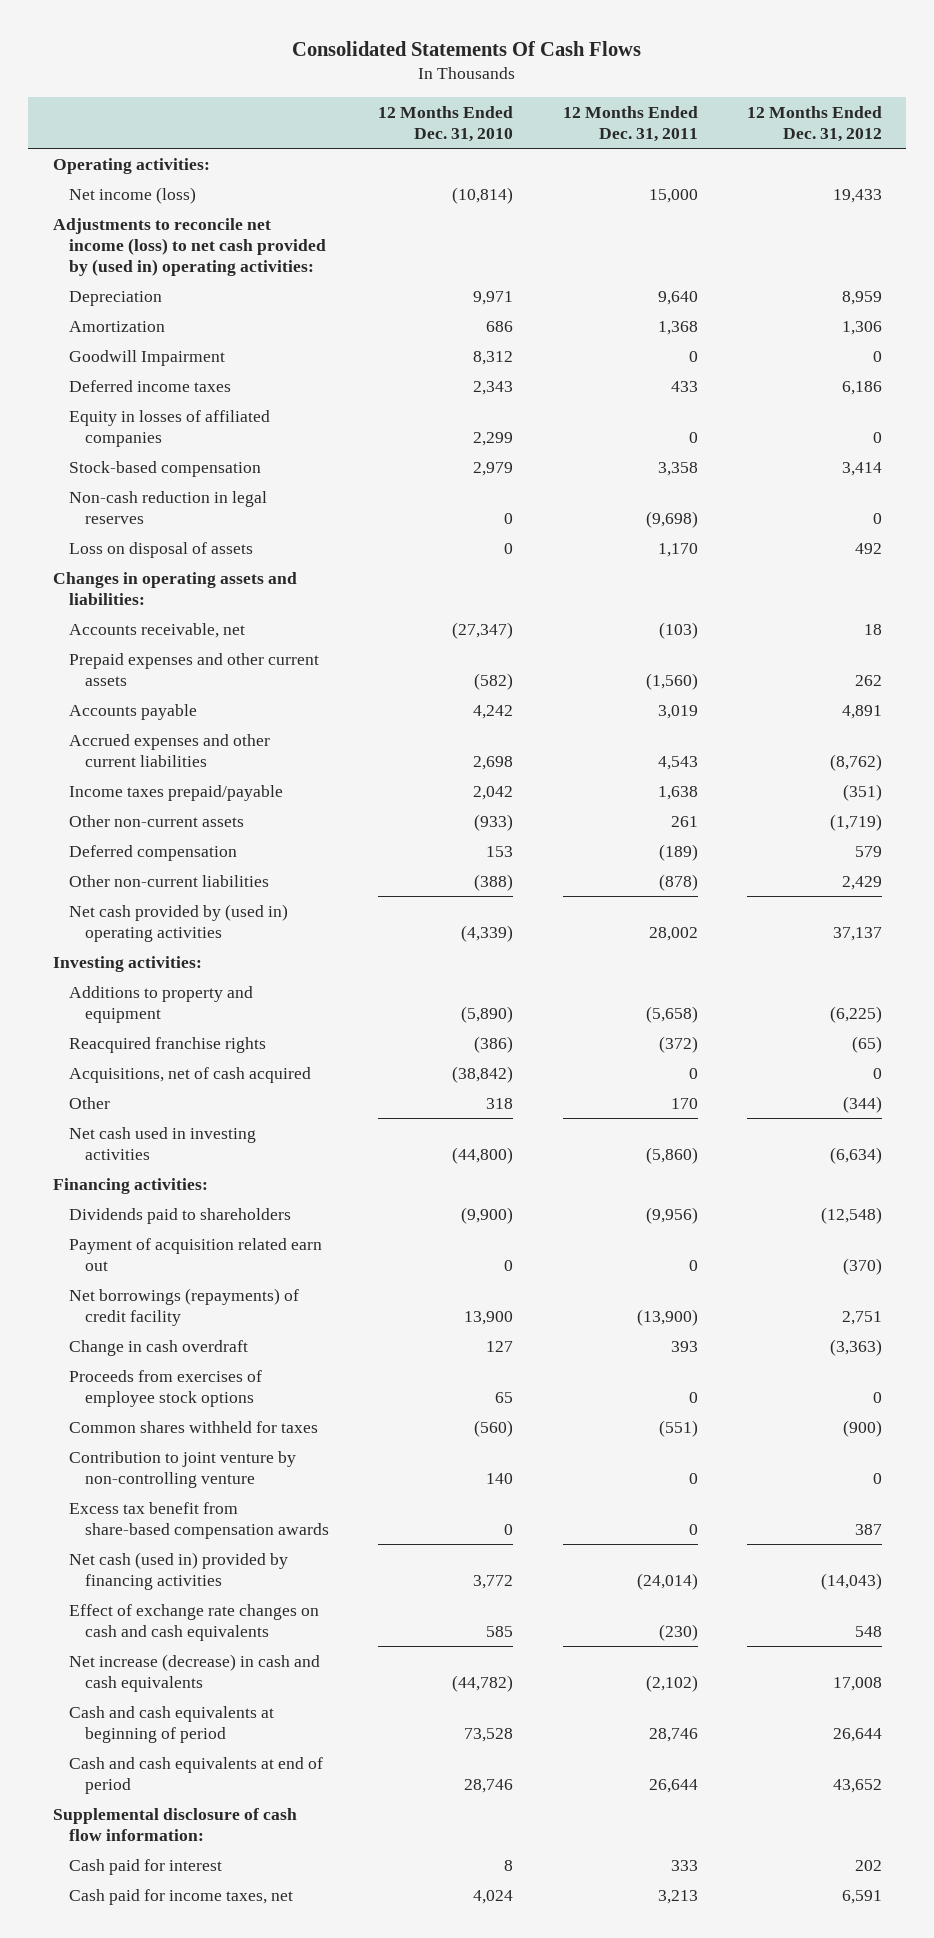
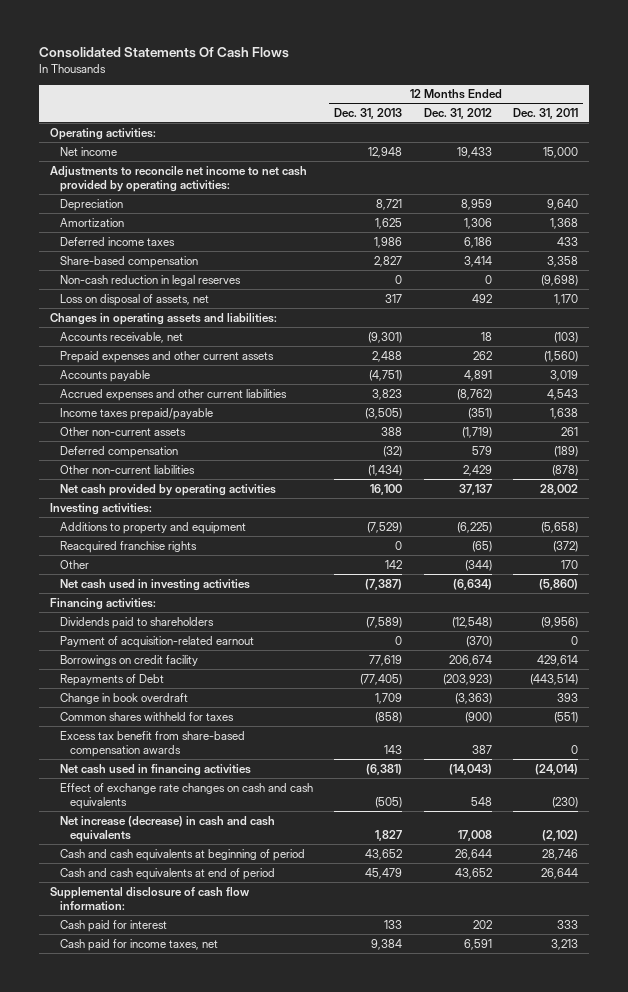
[378,105,514,143] 12 Months Ended Dec. 31, 2010 -> none
none -> [334,107,403,119] Dec. 31, 2013
[68,186,196,204] Net income (loss) -> [59,146,117,156] Net income
[52,217,326,277] Adjustments to reconcile net income (loss) to net cash provided by (used in) operating activities: -> [49,165,307,192] Adjustments to reconcile net income to net cash provided by operating activities:
[68,349,225,366] Goodwill Impairment -> none
[68,409,270,447] Equity in losses of affiliated companies -> none
[68,460,261,477] Stock-based compensation -> [59,255,198,268] Share-based compensation
[68,541,253,558] Loss on disposal of assets -> [59,293,209,306] Loss on disposal of assets, net
[68,903,288,942] Net cash provided by (used in) operating activities -> [59,483,276,496] Net cash provided by operating activities
[68,1066,311,1083] Acquisitions, net of cash acquired -> none
[68,1369,262,1407] Proceeds from exercises of employee stock options -> none
[68,1237,322,1271] Payment of acquisition related earn out -> [59,635,254,648] Payment of acquisition-related earnout
[68,1287,299,1326] Net borrowings (repayments) of credit facility -> [59,654,198,666] Borrowings on credit facility
[636,1308,698,1326] (13,900) -> [537,654,579,666] 429,614
[841,1310,882,1325] 2,751 -> [448,654,492,666] 206,674
none -> [59,673,164,686] Repayments of Debt
[68,1339,248,1356] Change in cash overdraft -> [59,692,188,704] Change in book overdraft
[68,1450,296,1488] Contribution to joint venture by non-controlling venture -> none
[68,1551,288,1590] Net cash (used in) provided by financing activities -> [59,763,251,776] Net cash used in financing activities

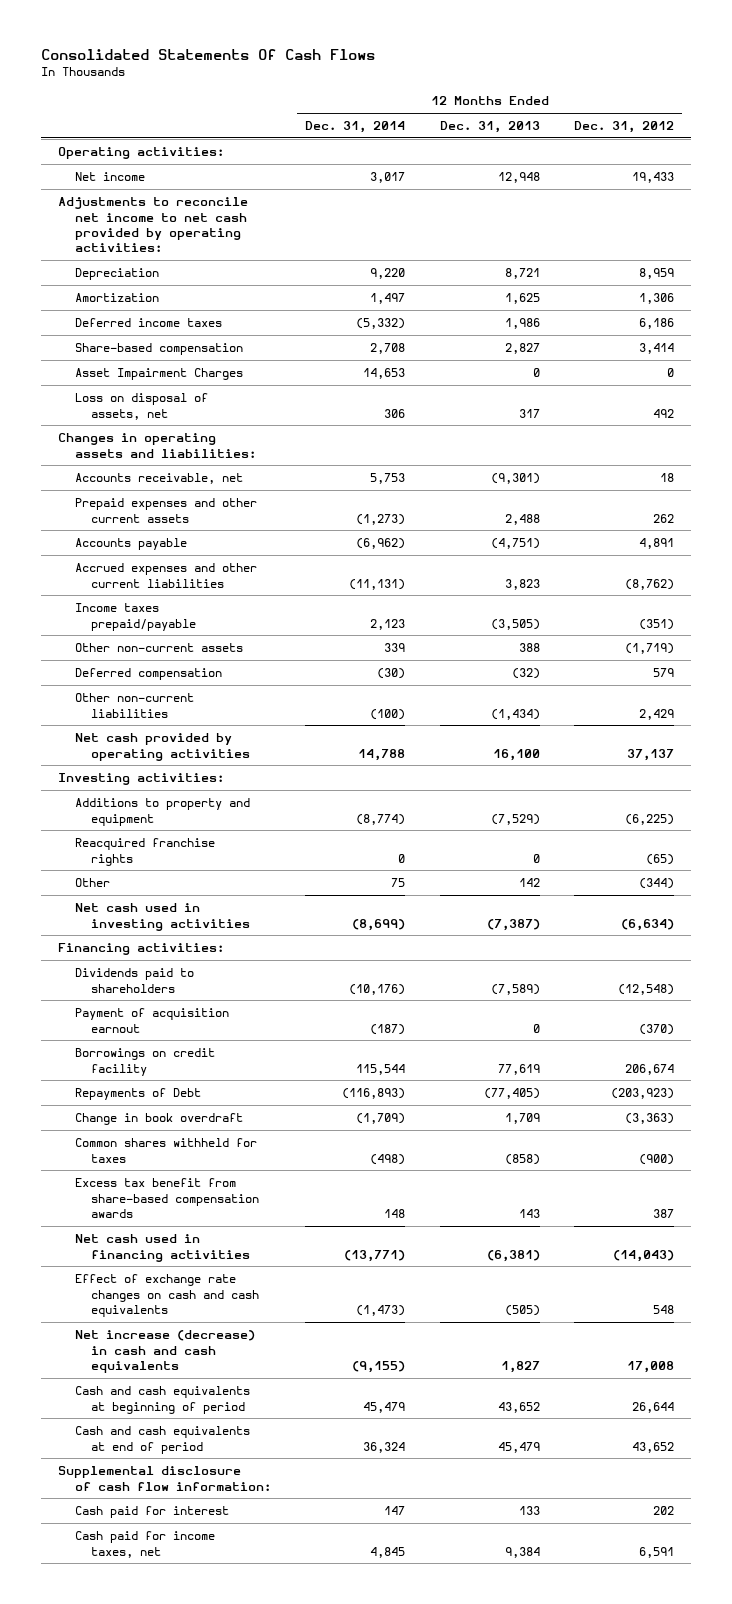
[513,107,579,119] Dec. 31, 2011 -> none
none -> [305,121,406,134] Dec. 31, 2014
[59,274,241,286] Non-cash reduction in legal reserves -> none
none -> [74,368,243,381] Asset Impairment Charges
[59,635,254,648] Payment of acquisition-related earnout -> [74,1008,229,1033] Payment of acquisition earnout

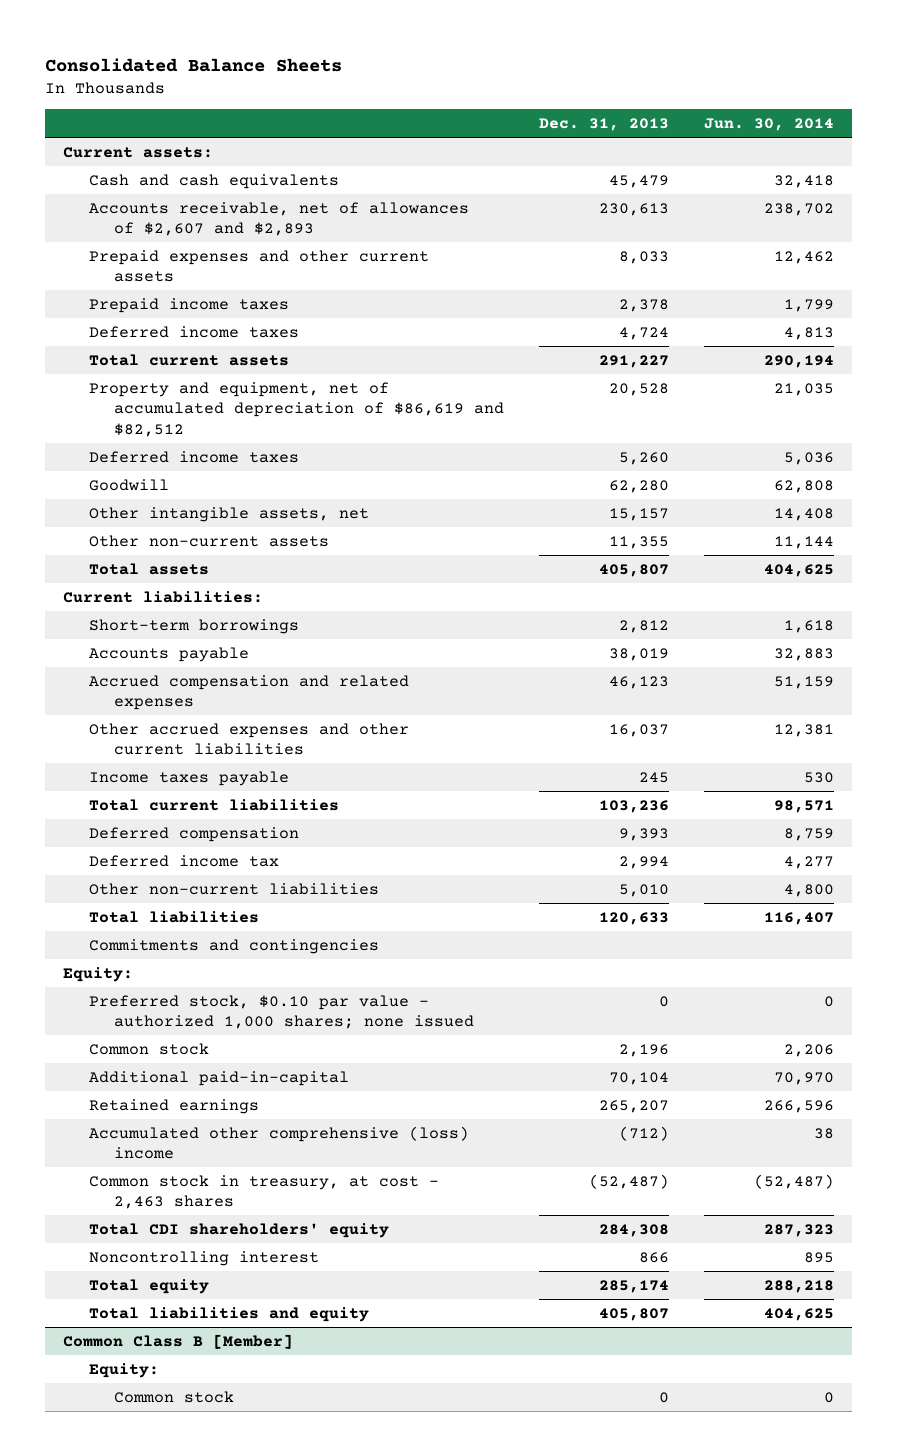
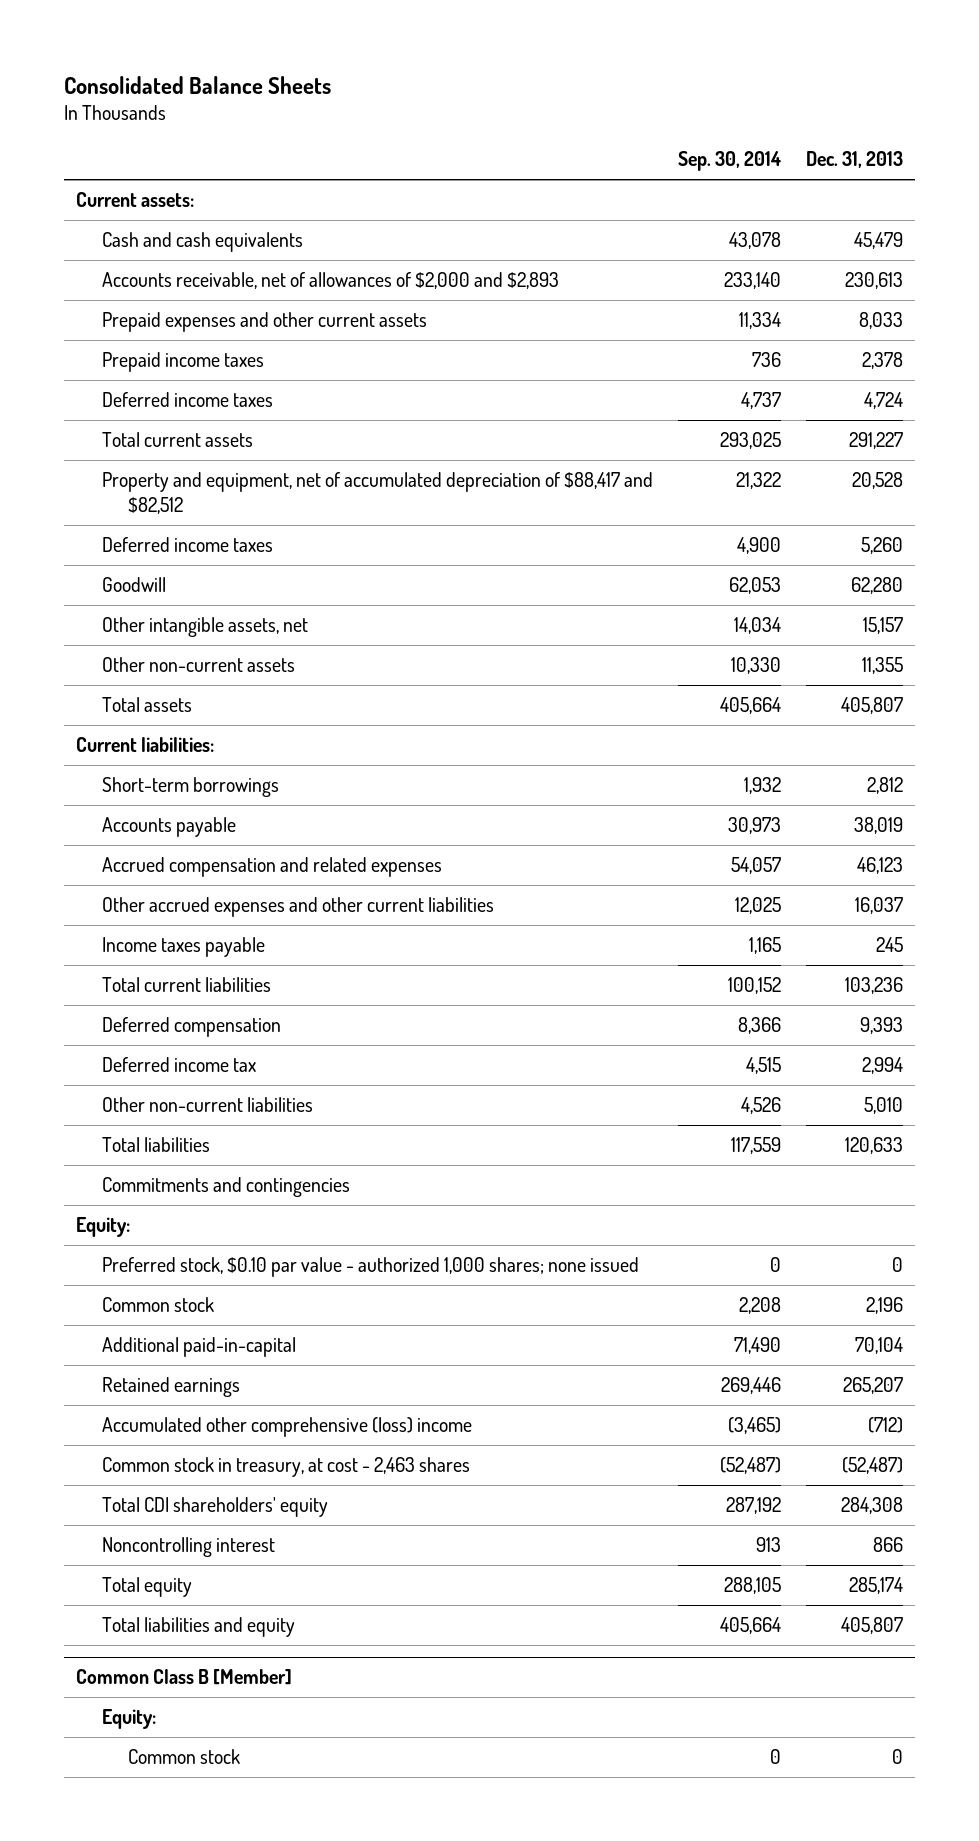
[704,117,835,131] Jun. 30, 2014 -> none
none -> [677,151,781,172] Sep. 30, 2014
[88,201,469,237] Accounts receivable, net of allowances of $2,607 and $2,893 -> [102,271,560,289] Accounts receivable, net of allowances of $2,000 and $2,893
[88,381,505,437] Property and equipment, net of accumulated depreciation of $86,619 and $82,512 -> [102,471,654,514] Property and equipment, net of accumulated depreciation of $88,417 and $82,512

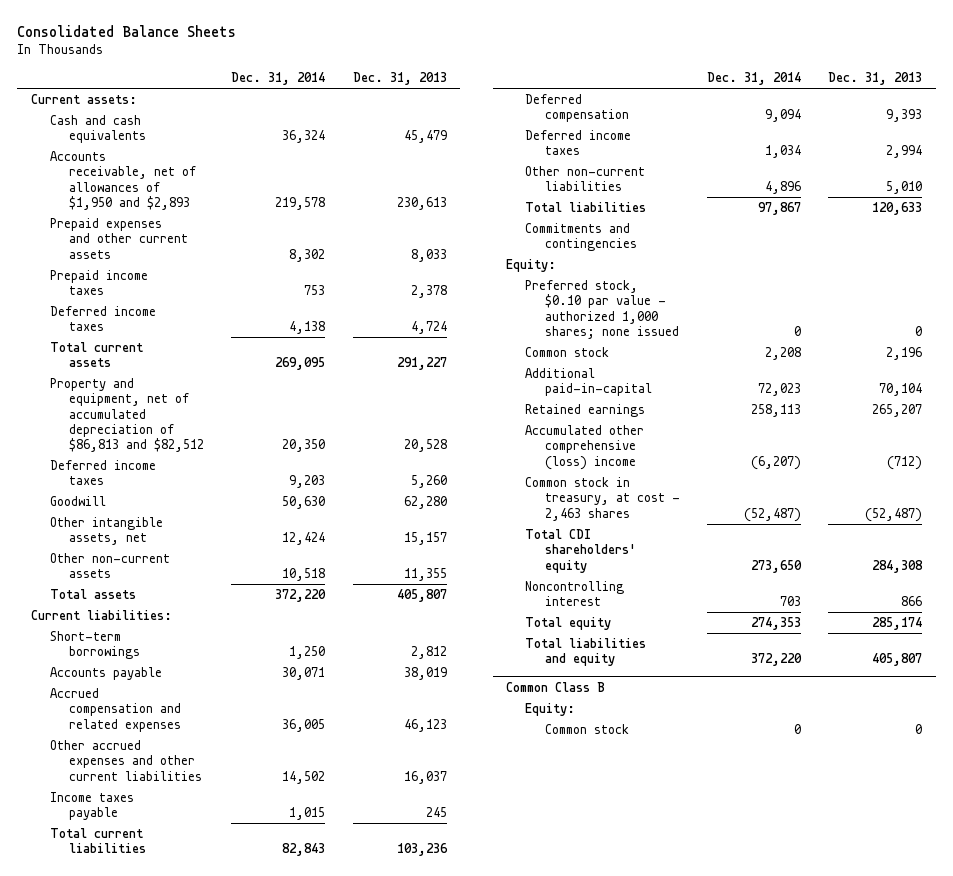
[677,151,781,172] Sep. 30, 2014 -> none
none -> [231,72,326,86] Dec. 31, 2014
[102,271,560,289] Accounts receivable, net of allowances of $2,000 and $2,893 -> [49,150,196,210] Accounts receivable, net of allowances of $1,950 and $2,893
[102,471,654,514] Property and equipment, net of accumulated depreciation of $88,417 and $82,512 -> [49,377,204,453] Property and equipment, net of accumulated depreciation of $86,813 and $82,512
[102,1056,257,1072] Deferred income tax -> [525,129,632,156] Deferred income taxes
[76,1669,293,1686] Common Class B [Member] -> [506,681,606,692] Common Class B

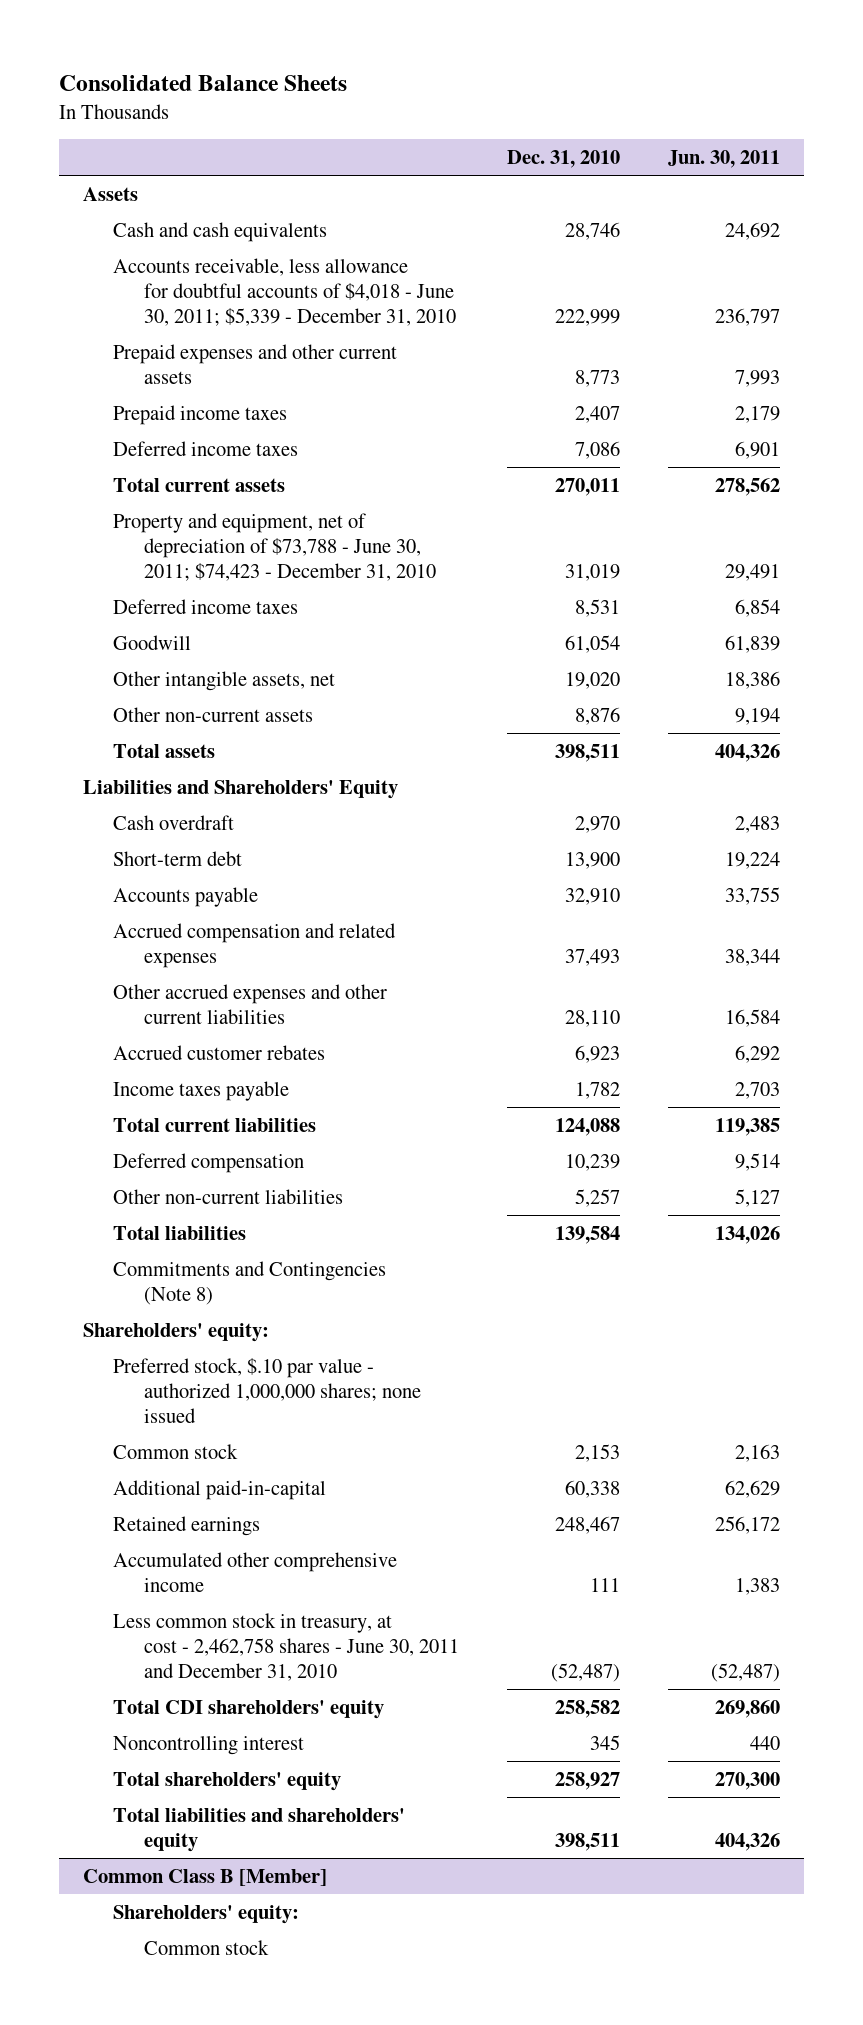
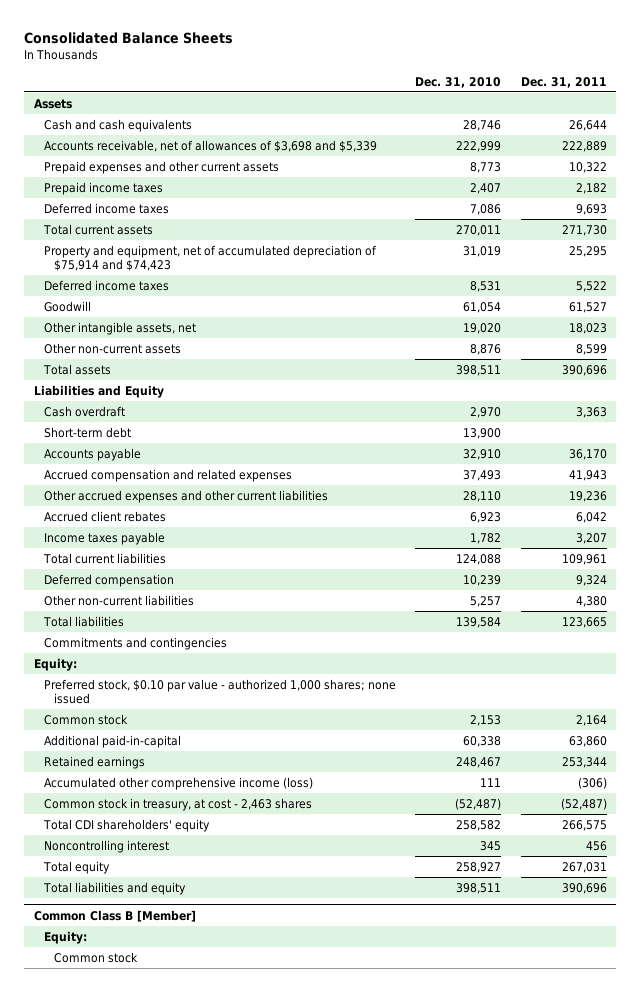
[667,150,780,169] Jun. 30, 2011 -> none
none -> [520,76,607,88] Dec. 31, 2011
[113,257,456,326] Accounts receivable, less allowance for doubtful accounts of $4,018 - June 30, 2011; $5,339 - December 31, 2010 -> [44,139,378,152] Accounts receivable, net of allowances of $3,698 and $5,339
[113,512,436,581] Property and equipment, net of depreciation of $73,788 - June 30, 2011; $74,423 - December 31, 2010 -> [44,244,378,271] Property and equipment, net of accumulated depreciation of $75,914 and $74,423
[83,779,399,799] Liabilities and Shareholders' Equity -> [34,384,165,398] Liabilities and Equity
[113,1044,326,1060] Accrued customer rebates -> [44,510,167,522] Accrued client rebates
[113,1260,387,1305] Commitments and Contingencies (Note 8) -> [44,636,228,650] Commitments and contingencies
[83,1322,270,1342] Shareholders' equity: -> [34,657,78,671] Equity:
[113,1357,421,1423] Preferred stock, $.10 par value - authorized 1,000,000 shares; none issued -> [44,678,397,704] Preferred stock, $0.10 par value - authorized 1,000 shares; none issued
[113,1551,398,1592] Accumulated other comprehensive income -> [44,776,314,790] Accumulated other comprehensive income (loss)
[113,1612,459,1681] Less common stock in treasury, at cost - 2,462,758 shares - June 30, 2011 and December 31, 2010 -> [44,797,313,811] Common stock in treasury, at cost - 2,463 shares
[113,1771,342,1791] Total shareholders' equity -> [43,860,111,874] Total equity
[113,1807,406,1852] Total liabilities and shareholders' equity -> [43,881,187,895] Total liabilities and equity
[113,1904,300,1924] Shareholders' equity: -> [44,930,88,944] Equity:

